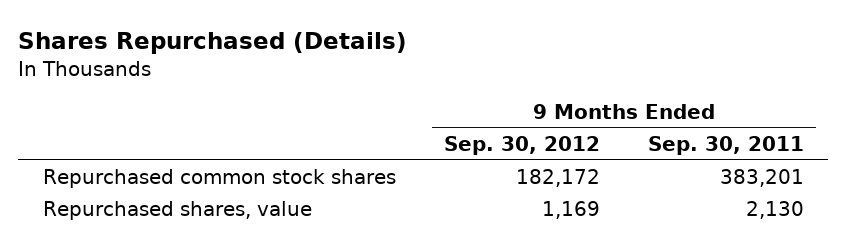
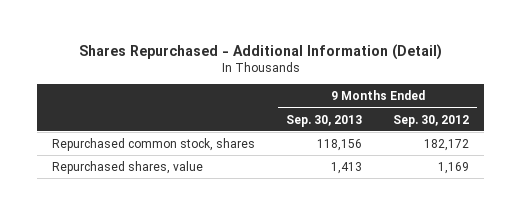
[18,32,408,55] Shares Repurchased (Details) -> [78,43,442,60] Shares Repurchased - Additional Information (Detail)
[648,135,805,155] Sep. 30, 2011 -> none
none -> [286,114,363,127] Sep. 30, 2013
[42,169,396,189] Repurchased common stock shares -> [52,137,256,151] Repurchased common stock, shares

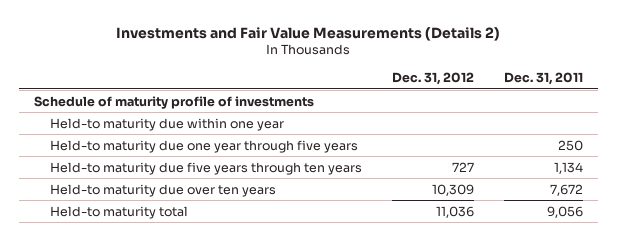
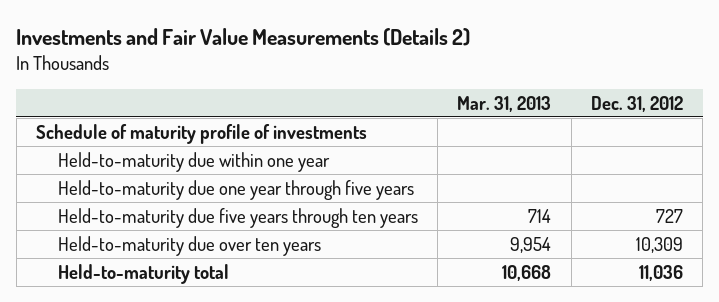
[504,72,584,86] Dec. 31, 2011 -> none
none -> [457,95,552,112] Mar. 31, 2013
[50,117,285,131] Held-to maturity due within one year -> [57,151,330,172] Held-to-maturity due within one year
[50,139,359,153] Held-to maturity due one year through five years -> [57,179,414,200] Held-to-maturity due one year through five years
[50,161,363,175] Held-to maturity due five years through ten years -> [57,207,418,228] Held-to-maturity due five years through ten years
[50,183,277,197] Held-to maturity due over ten years -> [57,235,321,256] Held-to-maturity due over ten years
[50,205,189,219] Held-to maturity total -> [57,263,229,284] Held-to-maturity total

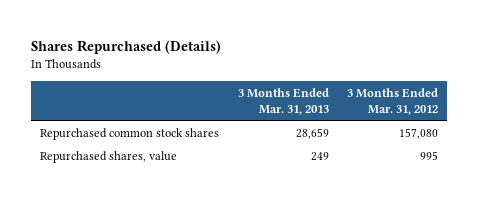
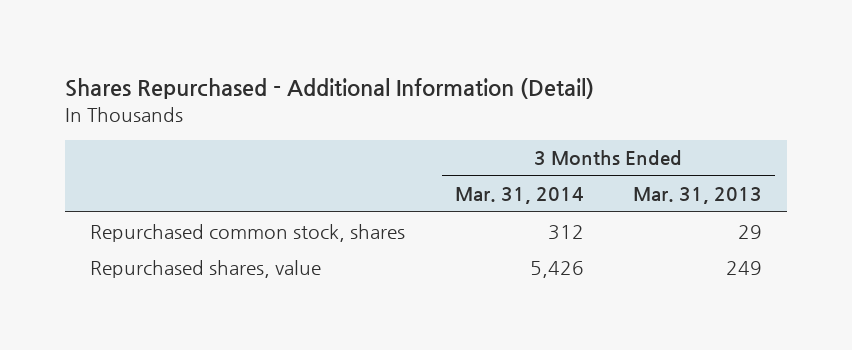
[31,40,222,55] Shares Repurchased (Details) -> [65,77,595,99] Shares Repurchased - Additional Information (Detail)
[346,87,438,116] 3 Months Ended Mar. 31, 2012 -> none
none -> [454,187,584,205] Mar. 31, 2014
[40,127,220,140] Repurchased common stock shares -> [90,223,406,242] Repurchased common stock, shares
[295,127,329,139] 28,659 -> [738,224,763,239] 29

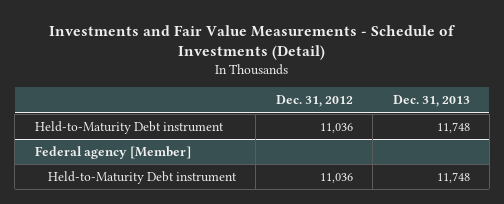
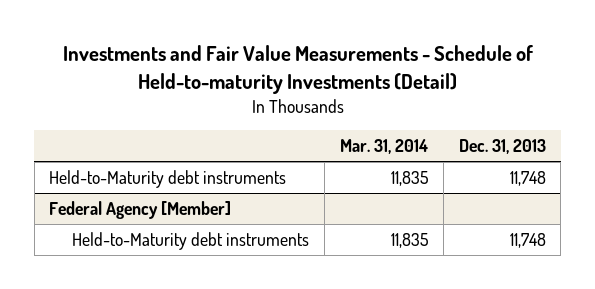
[49,24,456,61] Investments and Fair Value Measurements - Schedule of Investments (Detail) -> [62,45,533,94] Investments and Fair Value Measurements - Schedule of Held-to-maturity Investments (Detail)
[275,95,353,108] Dec. 31, 2012 -> none
none -> [339,139,428,155] Mar. 31, 2014
[34,120,224,134] Held-to-Maturity Debt instrument -> [49,169,287,188] Held-to-Maturity debt instruments
[34,145,191,159] Federal agency [Member] -> [49,200,232,219] Federal Agency [Member]
[48,170,238,184] Held-to-Maturity Debt instrument -> [72,231,310,250] Held-to-Maturity debt instruments

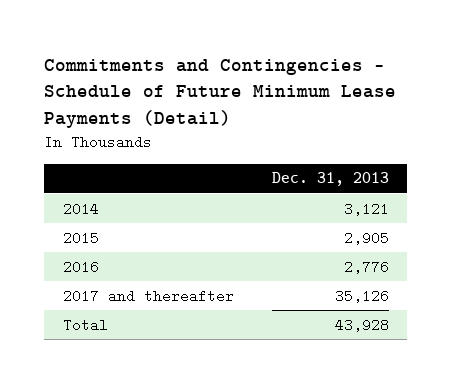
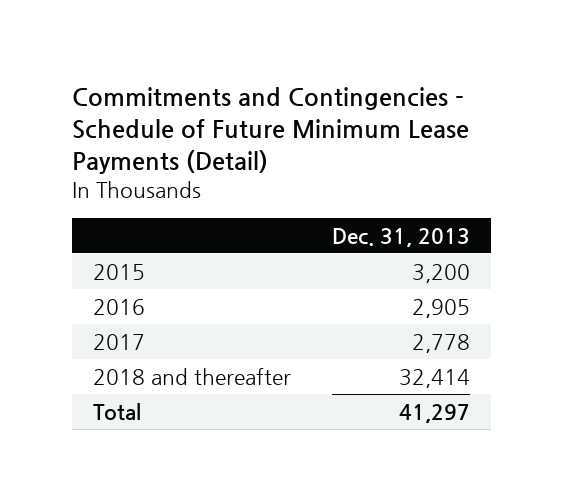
[62,201,99,216] 2014 -> none
[62,259,99,274] 2016 -> none
none -> [93,263,146,280] 2015
[62,230,99,245] 2015 -> [93,298,146,315] 2016
none -> [93,333,146,350] 2017
[62,288,234,303] 2017 and thereafter -> [93,367,292,385] 2018 and thereafter
[334,288,389,303] 35,126 -> [399,368,471,388] 32,414
[334,317,389,332] 43,928 -> [399,403,471,423] 41,297

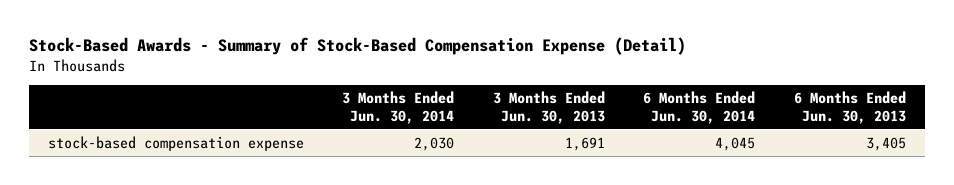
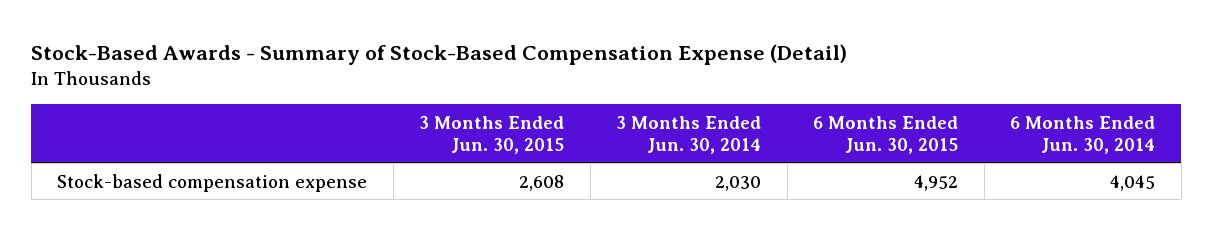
[492,91,605,124] 3 Months Ended Jun. 30, 2013 -> none
[793,91,906,124] 6 Months Ended Jun. 30, 2013 -> none
none -> [419,115,565,154] 3 Months Ended Jun. 30, 2015
none -> [813,115,959,154] 6 Months Ended Jun. 30, 2015
[48,136,305,152] stock-based compensation expense -> [57,173,368,192] Stock-based compensation expense

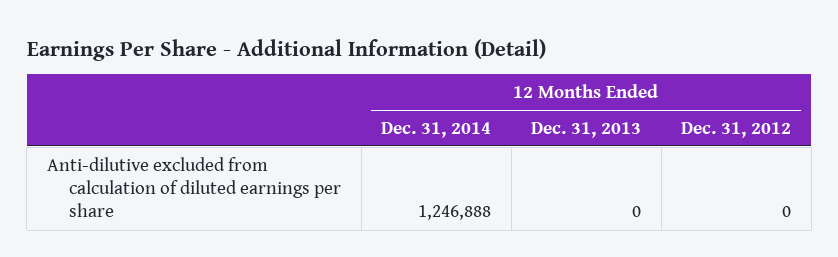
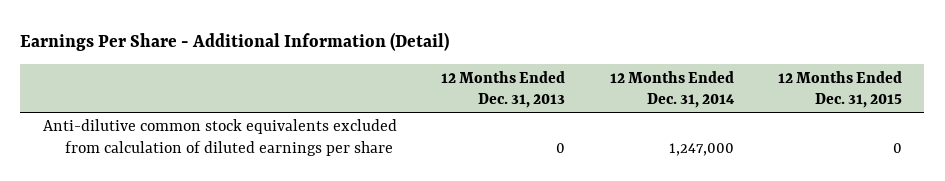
[681,121,792,138] Dec. 31, 2012 -> none
none -> [778,70,903,108] 12 Months Ended Dec. 31, 2015
[46,156,342,218] Anti-dilutive excluded from calculation of diluted earnings per share -> [42,119,397,156] Anti-dilutive common stock equivalents excluded from calculation of diluted earnings per share
[418,205,492,221] 1,246,888 -> [668,142,734,156] 1,247,000

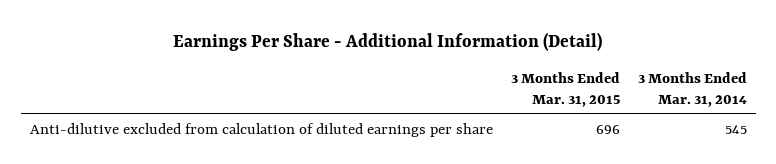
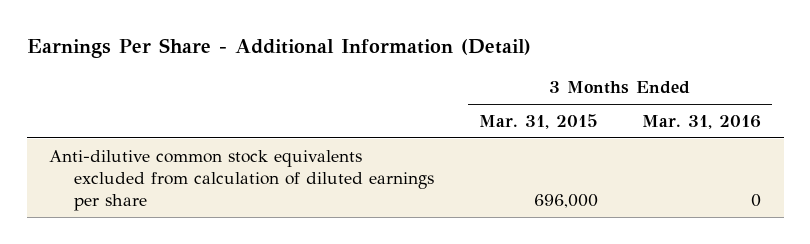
[637,71,747,108] 3 Months Ended Mar. 31, 2014 -> none
none -> [642,114,762,129] Mar. 31, 2016
[29,122,493,137] Anti-dilutive excluded from calculation of diluted earnings per share -> [48,149,435,212] Anti-dilutive common stock equivalents excluded from calculation of diluted earnings per share
[595,124,620,134] 696 -> [533,194,598,209] 696,000

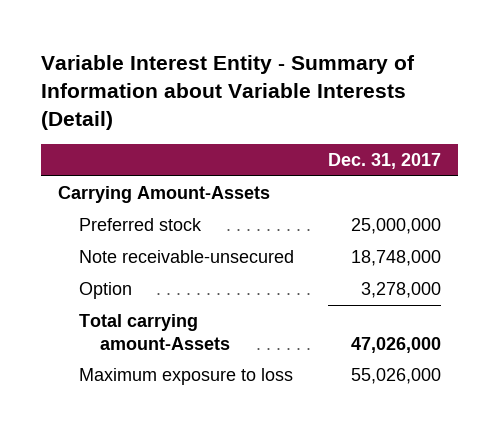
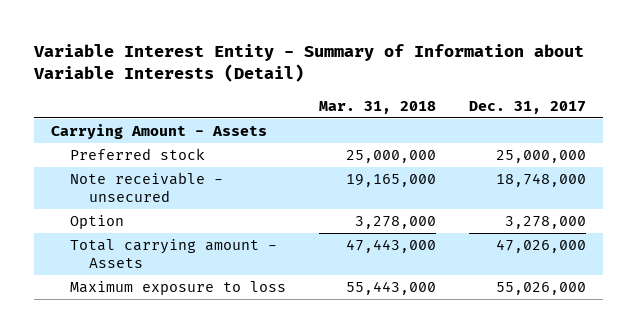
none -> [318,100,436,114] Mar. 31, 2018
[58,186,271,204] Carrying Amount-Assets -> [51,124,268,140] Carrying Amount - Assets
[78,250,294,264] Note receivable-unsecured -> [69,172,223,203] Note receivable - unsecured
[78,314,230,350] Total carrying amount-Assets -> [69,239,277,269] Total carrying amount - Assets

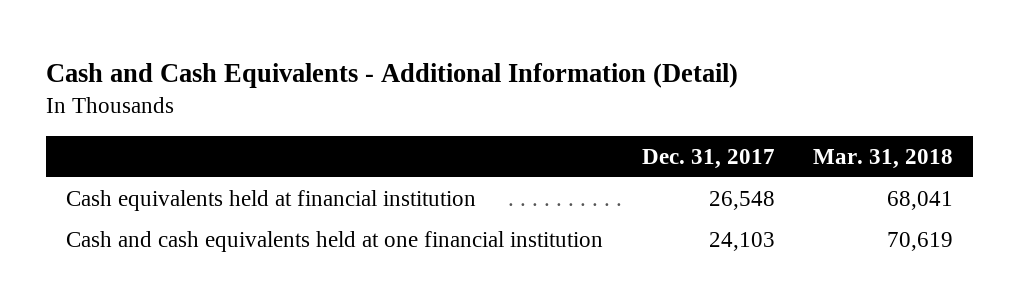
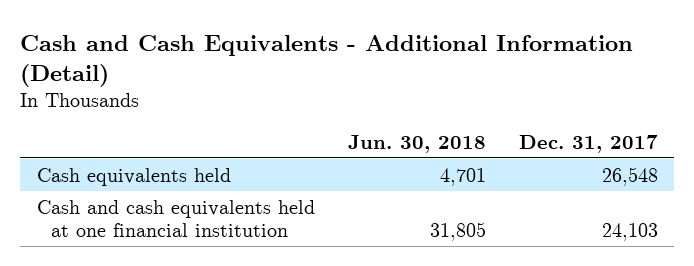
[813,148,954,169] Mar. 31, 2018 -> none
none -> [347,134,486,153] Jun. 30, 2018
[65,190,476,212] Cash equivalents held at financial institution -> [36,167,231,186] Cash equivalents held

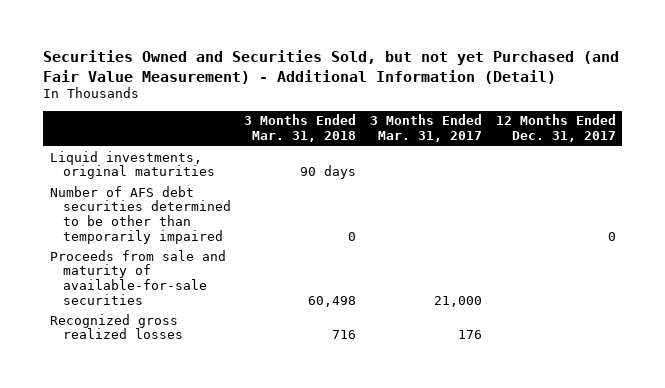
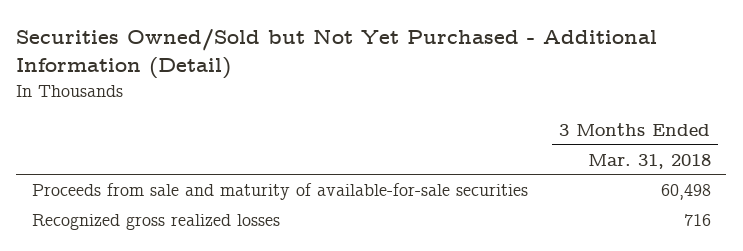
[42,50,619,84] Securities Owned and Securities Sold, but not yet Purchased (and Fair Value Measurement) - Additional Information (Detail) -> [16,29,658,80] Securities Owned/Sold but Not Yet Purchased - Additional Information (Detail)
[369,114,482,143] 3 Months Ended Mar. 31, 2017 -> none
[495,114,616,143] 12 Months Ended Dec. 31, 2017 -> none
[49,150,215,180] Liquid investments, original maturities -> none
[49,185,231,244] Number of AFS debt securities determined to be other than temporarily impaired -> none

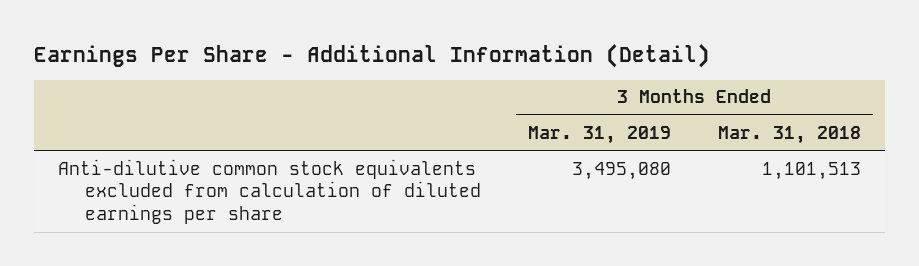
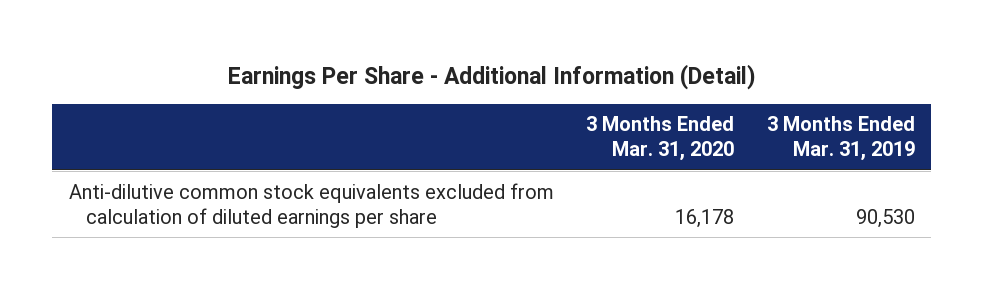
[718,125,862,144] Mar. 31, 2018 -> none
none -> [586,116,735,162] 3 Months Ended Mar. 31, 2020
[571,161,671,180] 3,495,080 -> [856,208,916,228] 90,530

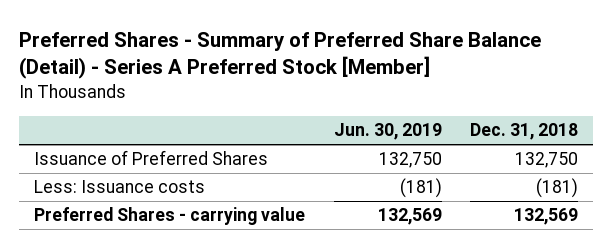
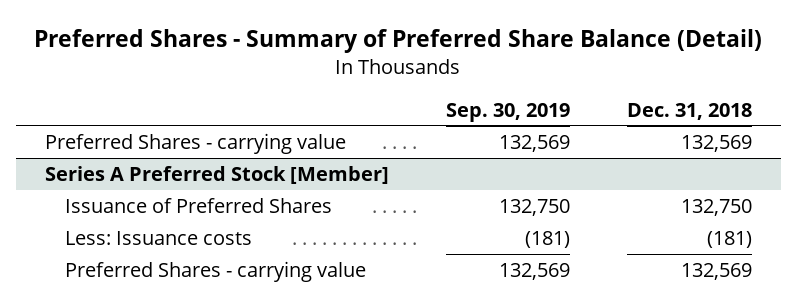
[19,31,542,80] Preferred Shares - Summary of Preferred Share Balance (Detail) - Series A Preferred Stock [Member] -> [34,28,763,53] Preferred Shares - Summary of Preferred Share Balance (Detail)
[333,123,442,141] Jun. 30, 2019 -> none
none -> [445,102,570,122] Sep. 30, 2019
none -> [44,132,346,154] Preferred Shares - carrying value
none -> [44,165,389,184] Series A Preferred Stock [Member]

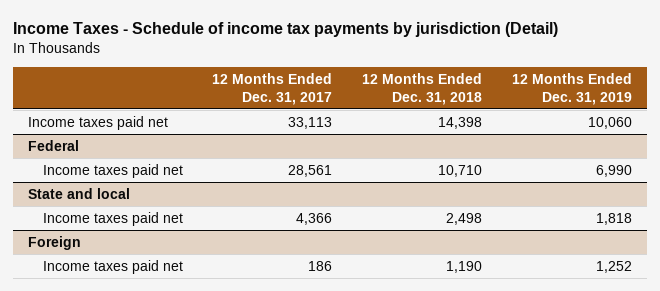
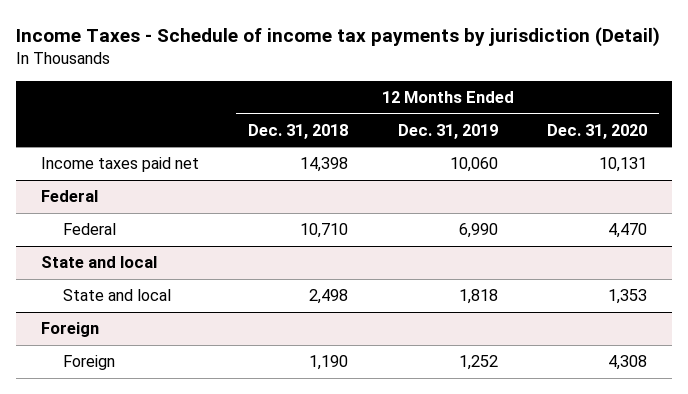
[212,72,333,105] 12 Months Ended Dec. 31, 2017 -> none
none -> [546,123,647,139] Dec. 31, 2020
[42,163,183,178] Income taxes paid net -> [63,223,117,236] Federal
[42,211,183,226] Income taxes paid net -> [63,289,172,302] State and local
[42,259,183,274] Income taxes paid net -> [63,355,116,371] Foreign

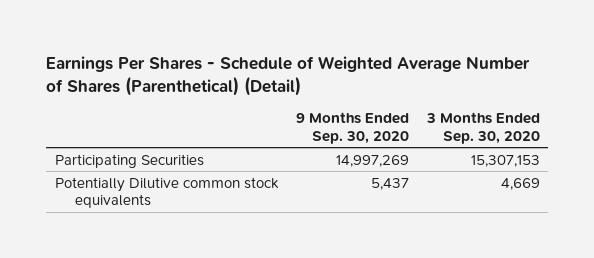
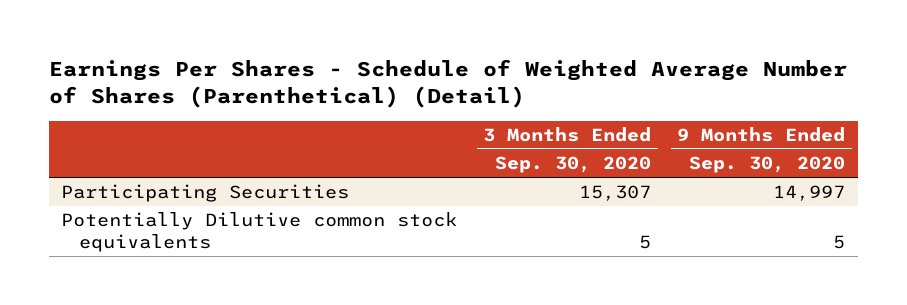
[335,154,409,167] 14,997,269 -> [773,185,846,202] 14,997
[470,154,540,167] 15,307,153 -> [579,185,652,202] 15,307
[370,177,409,190] 5,437 -> [833,235,846,250] 5
[500,177,540,190] 4,669 -> [639,235,652,250] 5

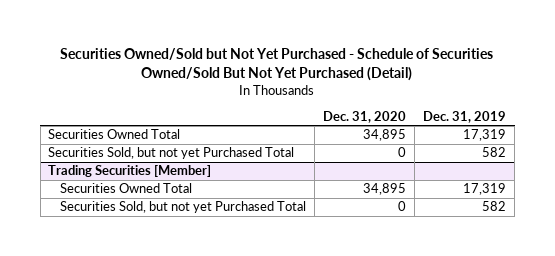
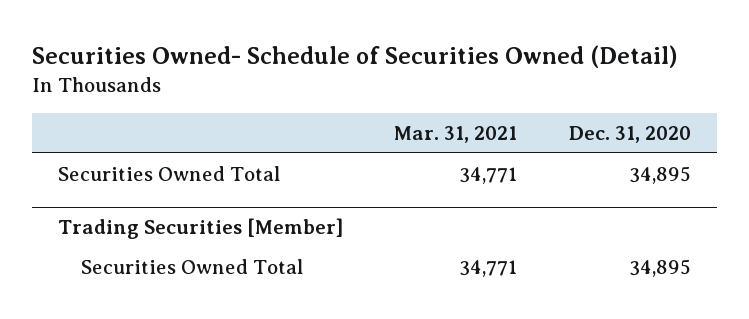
[60,48,494,82] Securities Owned/Sold but Not Yet Purchased - Schedule of Securities Owned/Sold But Not Yet Purchased (Detail) -> [31,45,678,69] Securities Owned- Schedule of Securities Owned (Detail)
[423,110,507,123] Dec. 31, 2019 -> none
none -> [394,125,518,143] Mar. 31, 2021
[48,147,295,160] Securities Sold, but not yet Purchased Total -> none
[60,201,307,214] Securities Sold, but not yet Purchased Total -> none

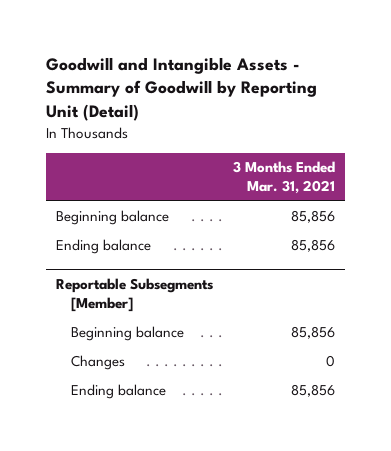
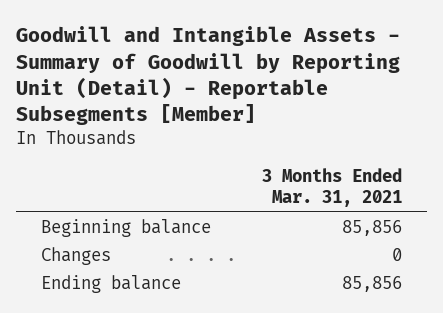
[46,56,318,122] Goodwill and Intangible Assets - Summary of Goodwill by Reporting Unit (Detail) -> [15,26,400,126] Goodwill and Intangible Assets - Summary of Goodwill by Reporting Unit (Detail) - Reportable Subsegments [Member]
[56,239,152,255] Ending balance -> none
[56,278,214,313] Reportable Subsegments [Member] -> none
[71,326,185,342] Beginning balance -> none

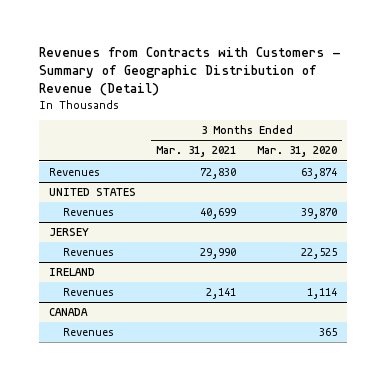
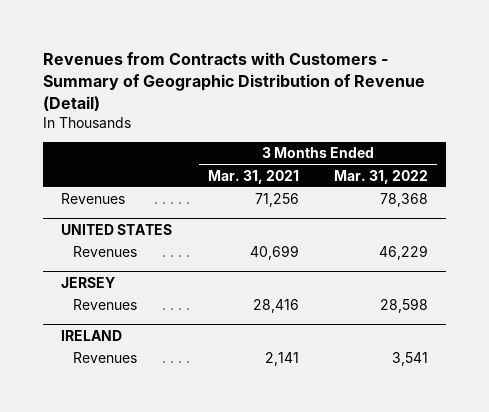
[256,146,337,158] Mar. 31, 2020 -> none
none -> [334,169,429,184] Mar. 31, 2022
[200,168,237,180] 72,830 -> [254,193,299,208] 71,256
[200,248,237,260] 29,990 -> [252,299,299,314] 28,416
[48,308,88,317] CANADA -> none
[62,328,114,337] Revenues -> none

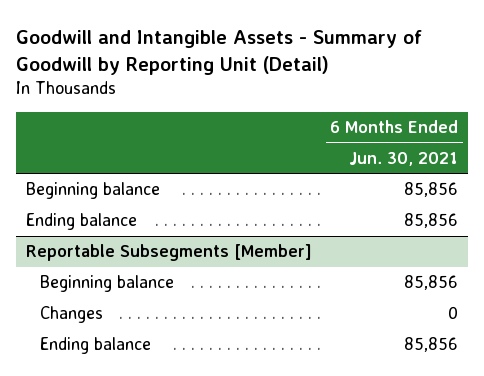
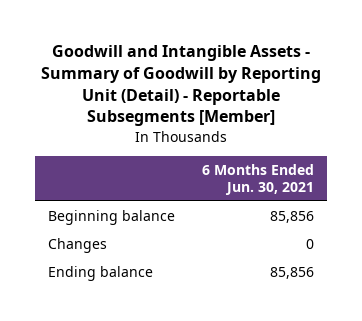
[16,29,423,75] Goodwill and Intangible Assets - Summary of Goodwill by Reporting Unit (Detail) -> [41,44,322,127] Goodwill and Intangible Assets - Summary of Goodwill by Reporting Unit (Detail) - Reportable Subsegments [Member]
[25,213,137,231] Ending balance -> none
[25,244,312,262] Reportable Subsegments [Member] -> none
[40,275,175,293] Beginning balance -> none

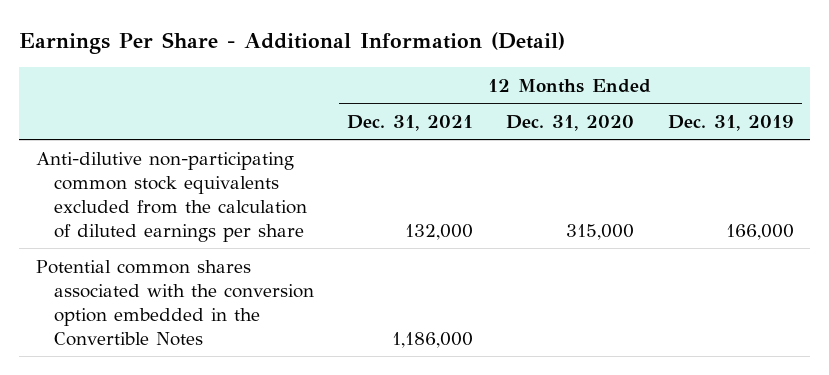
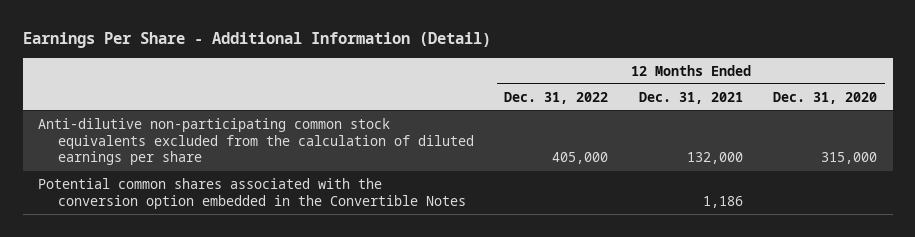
[667,114,794,131] Dec. 31, 2019 -> none
none -> [504,91,609,104] Dec. 31, 2022
[391,331,473,348] 1,186,000 -> [702,195,743,208] 1,186

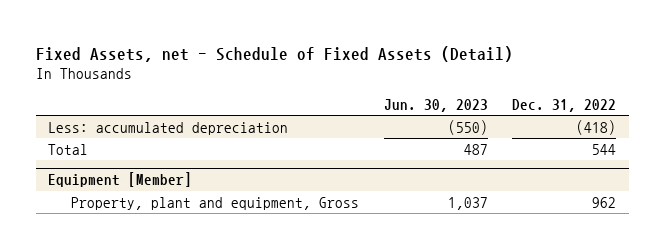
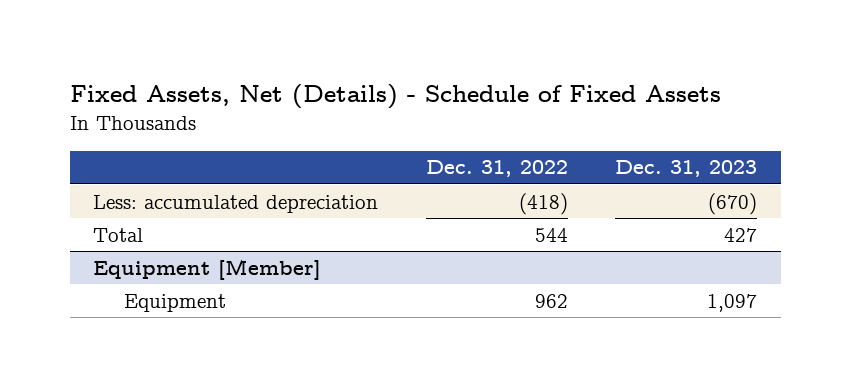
[35,45,513,62] Fixed Assets, net - Schedule of Fixed Assets (Detail) -> [69,83,721,109] Fixed Assets, Net (Details) - Schedule of Fixed Assets
[383,98,488,112] Jun. 30, 2023 -> none
none -> [614,160,757,178] Dec. 31, 2023
[70,196,359,210] Property, plant and equipment, Gross -> [123,293,226,312] Equipment

